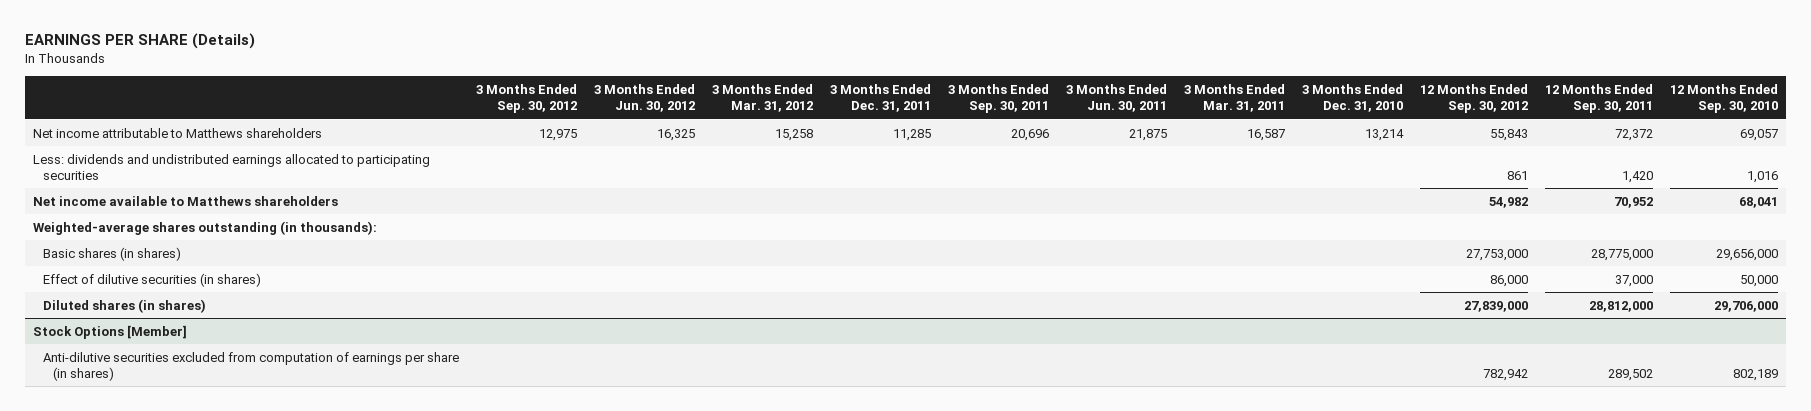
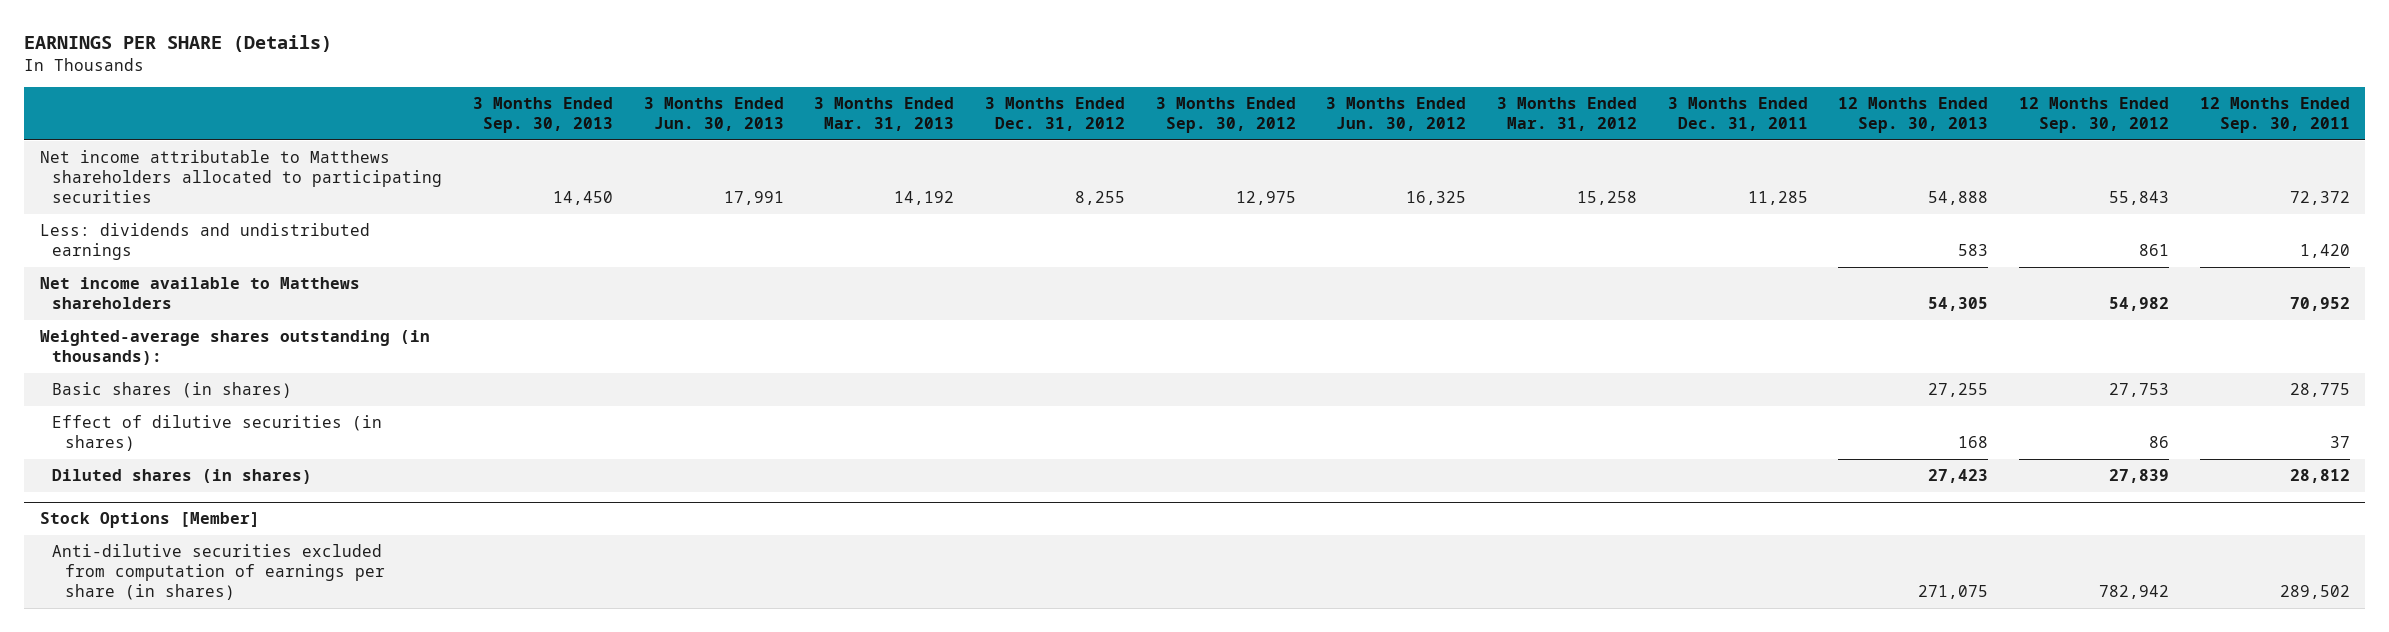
[947,84,1049,114] 3 Months Ended Sep. 30, 2011 -> none
[1065,84,1167,113] 3 Months Ended Jun. 30, 2011 -> none
[1183,84,1285,113] 3 Months Ended Mar. 31, 2011 -> none
[1301,84,1403,113] 3 Months Ended Dec. 31, 2010 -> none
[1669,84,1778,114] 12 Months Ended Sep. 30, 2010 -> none
none -> [473,97,614,134] 3 Months Ended Sep. 30, 2013
none -> [643,97,784,132] 3 Months Ended Jun. 30, 2013
none -> [814,97,955,132] 3 Months Ended Mar. 31, 2013
none -> [985,97,1126,132] 3 Months Ended Dec. 31, 2012
none -> [1838,97,1989,134] 12 Months Ended Sep. 30, 2013
[33,127,323,138] Net income attributable to Matthews shareholders -> [39,150,443,204] Net income attributable to Matthews shareholders allocated to participating securities
[33,153,431,181] Less: dividends and undistributed earnings allocated to participating securities -> [39,223,370,261] Less: dividends and undistributed earnings
[1465,248,1528,261] 27,753,000 -> [2109,383,2170,398] 27,753
[1590,248,1653,261] 28,775,000 -> [2289,383,2350,398] 28,775
[1489,274,1528,287] 86,000 -> [2149,436,2170,449] 86
[1614,274,1653,287] 37,000 -> [2329,436,2350,449] 37
[1463,300,1528,312] 27,839,000 -> [2109,469,2170,484] 27,839
[1588,300,1653,312] 28,812,000 -> [2289,469,2350,484] 28,812

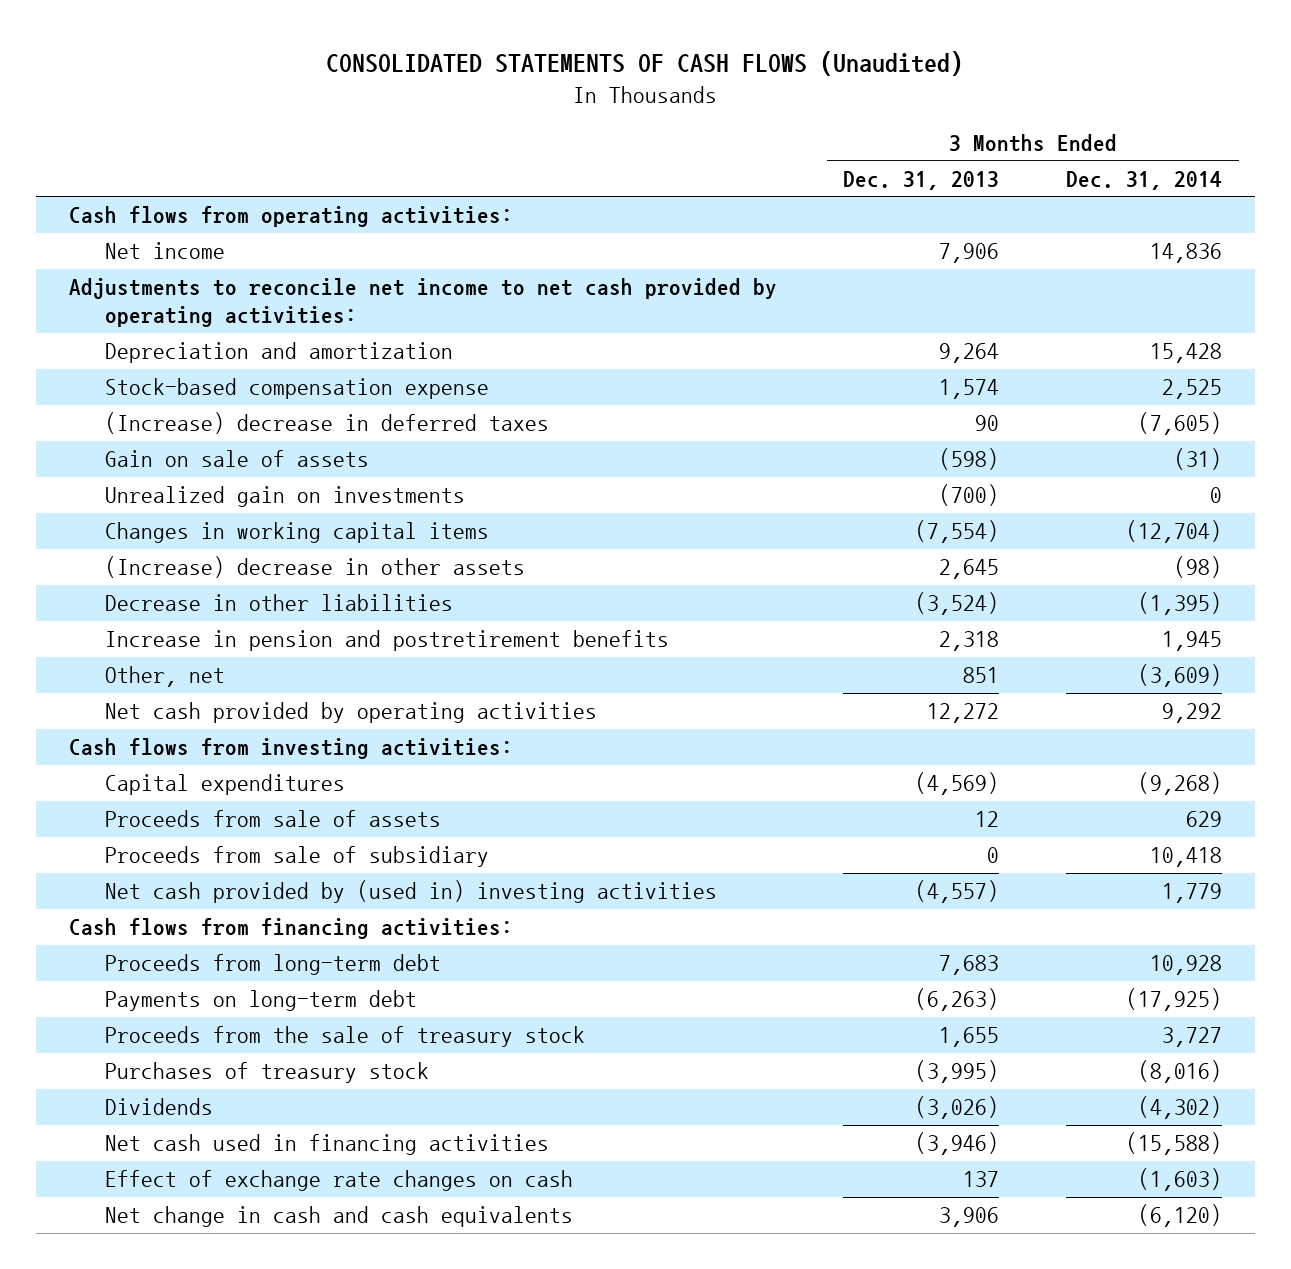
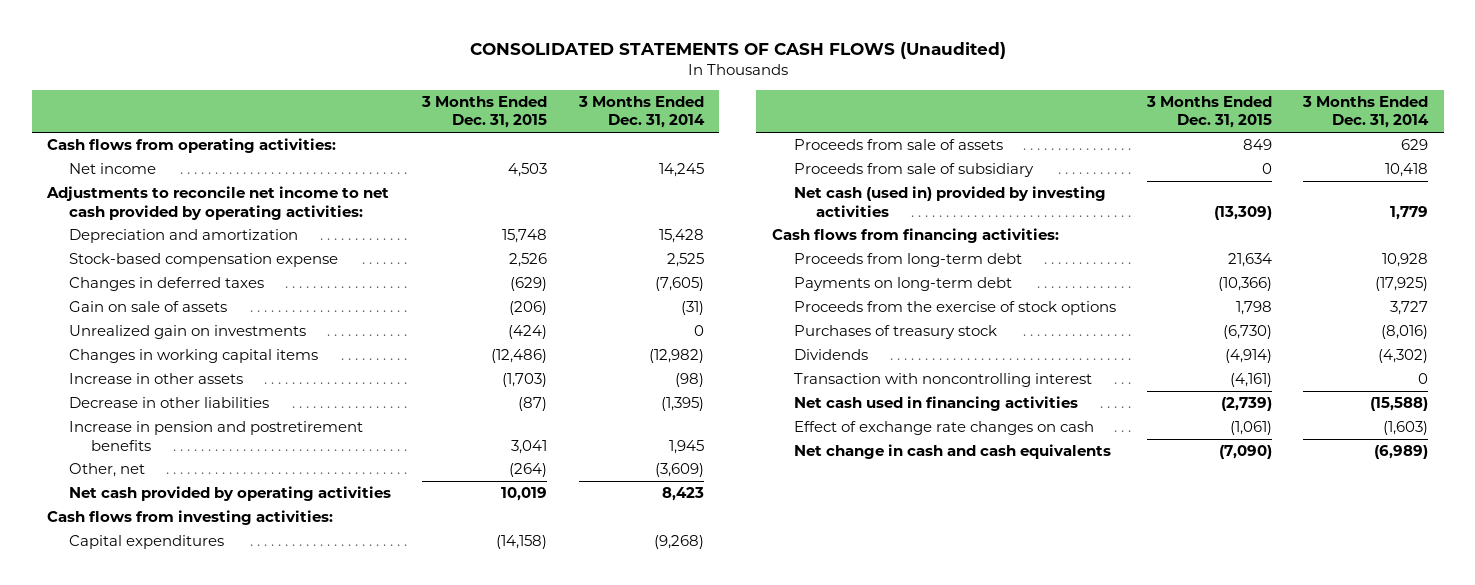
[843,170,1000,190] Dec. 31, 2013 -> none
none -> [421,95,548,129] 3 Months Ended Dec. 31, 2015
[1149,243,1222,264] 14,836 -> [658,163,704,178] 14,245
[105,412,550,435] (Increase) decrease in deferred taxes -> [69,277,265,292] Changes in deferred taxes
[1125,520,1222,544] (12,704) -> [648,349,704,364] (12,982)
[105,556,526,579] (Increase) decrease in other assets -> [69,373,244,385] Increase in other assets
[1161,703,1222,724] 9,292 -> [661,487,704,502] 8,423
[105,880,718,904] Net cash provided by (used in) investing activities -> [793,186,1106,217] Net cash (used in) provided by investing activities
[105,1026,586,1048] Proceeds from the sale of treasury stock -> [793,301,1116,316] Proceeds from the exercise of stock options
none -> [793,373,1092,388] Transaction with noncontrolling interest
[1137,1204,1222,1228] (6,120) -> [1373,445,1428,460] (6,989)

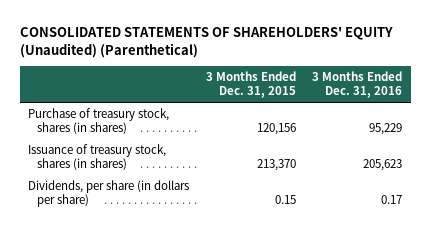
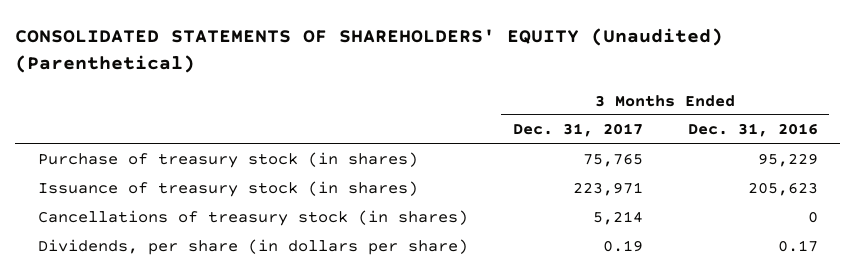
[205,71,296,99] 3 Months Ended Dec. 31, 2015 -> none
none -> [512,123,643,138] Dec. 31, 2017
[28,108,170,135] Purchase of treasury stock, shares (in shares) -> [37,152,418,169] Purchase of treasury stock (in shares)
[28,144,167,171] Issuance of treasury stock, shares (in shares) -> [37,181,418,198] Issuance of treasury stock (in shares)
none -> [37,210,468,227] Cancellations of treasury stock (in shares)

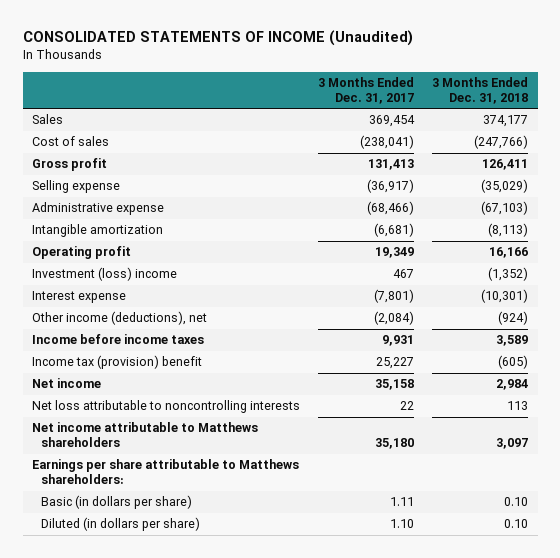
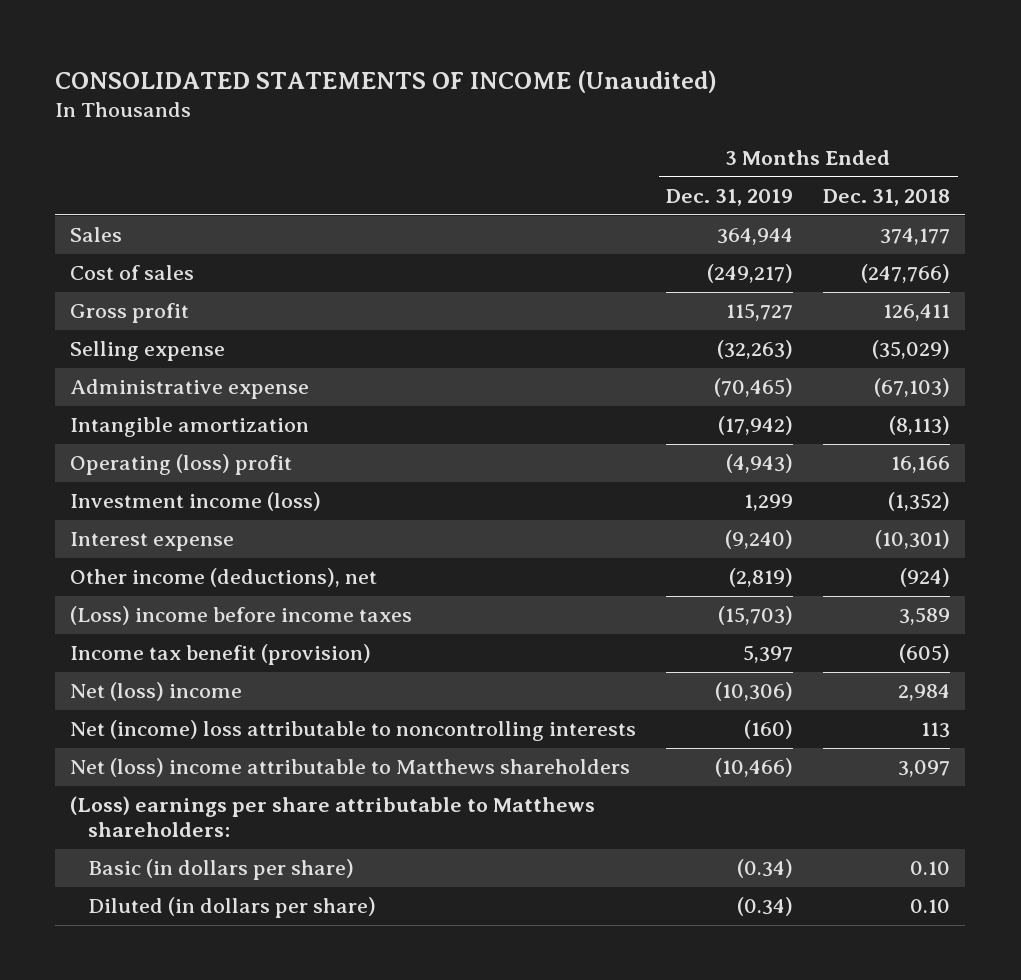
[318,77,415,104] 3 Months Ended Dec. 31, 2017 -> none
none -> [666,189,794,207] Dec. 31, 2019
[31,246,131,260] Operating profit -> [70,454,293,476] Operating (loss) profit
[31,267,177,282] Investment (loss) income -> [70,492,322,512] Investment income (loss)
[31,334,204,345] Income before income taxes -> [70,606,413,626] (Loss) income before income taxes
[31,355,202,370] Income tax (provision) benefit -> [70,644,372,666] Income tax benefit (provision)
[31,378,101,389] Net income -> [70,682,243,702] Net (loss) income
[31,400,300,414] Net loss attributable to noncontrolling interests -> [70,720,637,742] Net (income) loss attributable to noncontrolling interests
[31,422,258,448] Net income attributable to Matthews shareholders -> [70,758,631,778] Net (loss) income attributable to Matthews shareholders
[31,459,299,485] Earnings per share attributable to Matthews shareholders: -> [70,796,596,838] (Loss) earnings per share attributable to Matthews shareholders:

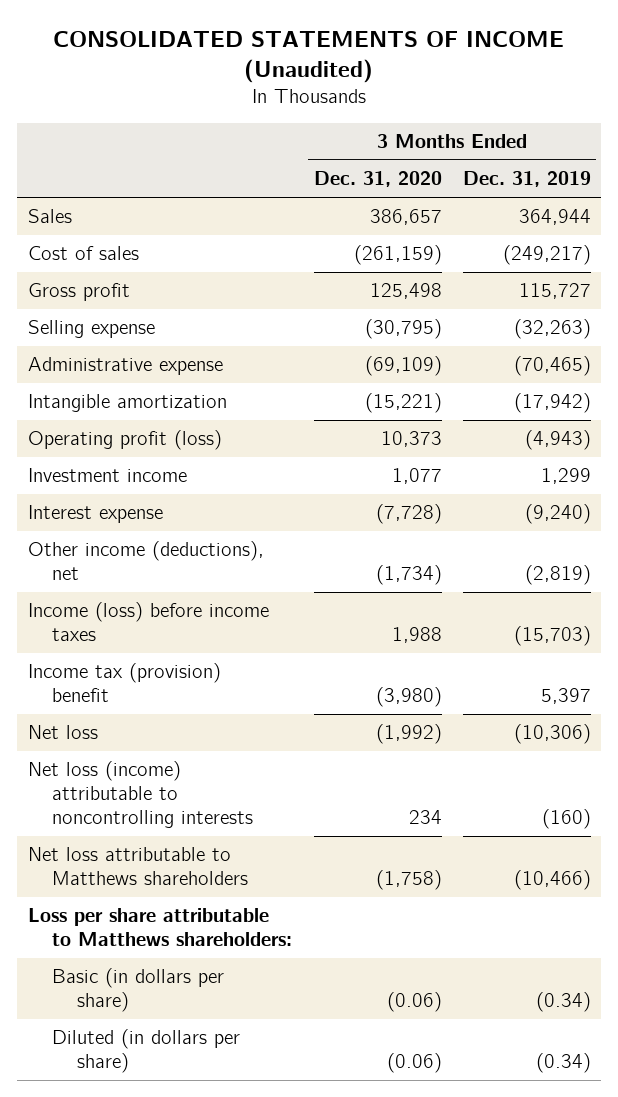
[823,189,951,207] Dec. 31, 2018 -> none
none -> [313,171,442,188] Dec. 31, 2020
[70,454,293,476] Operating (loss) profit -> [27,430,222,451] Operating profit (loss)
[70,492,322,512] Investment income (loss) -> [27,468,187,483] Investment income
[70,606,413,626] (Loss) income before income taxes -> [27,602,269,642] Income (loss) before income taxes
[70,644,372,666] Income tax benefit (provision) -> [27,663,221,703] Income tax (provision) benefit
[70,682,243,702] Net (loss) income -> [27,725,98,740] Net loss
[70,720,637,742] Net (income) loss attributable to noncontrolling interests -> [27,761,254,828] Net loss (income) attributable to noncontrolling interests
[70,758,631,778] Net (loss) income attributable to Matthews shareholders -> [27,847,249,886] Net loss attributable to Matthews shareholders
[70,796,596,838] (Loss) earnings per share attributable to Matthews shareholders: -> [27,908,293,947] Loss per share attributable to Matthews shareholders:

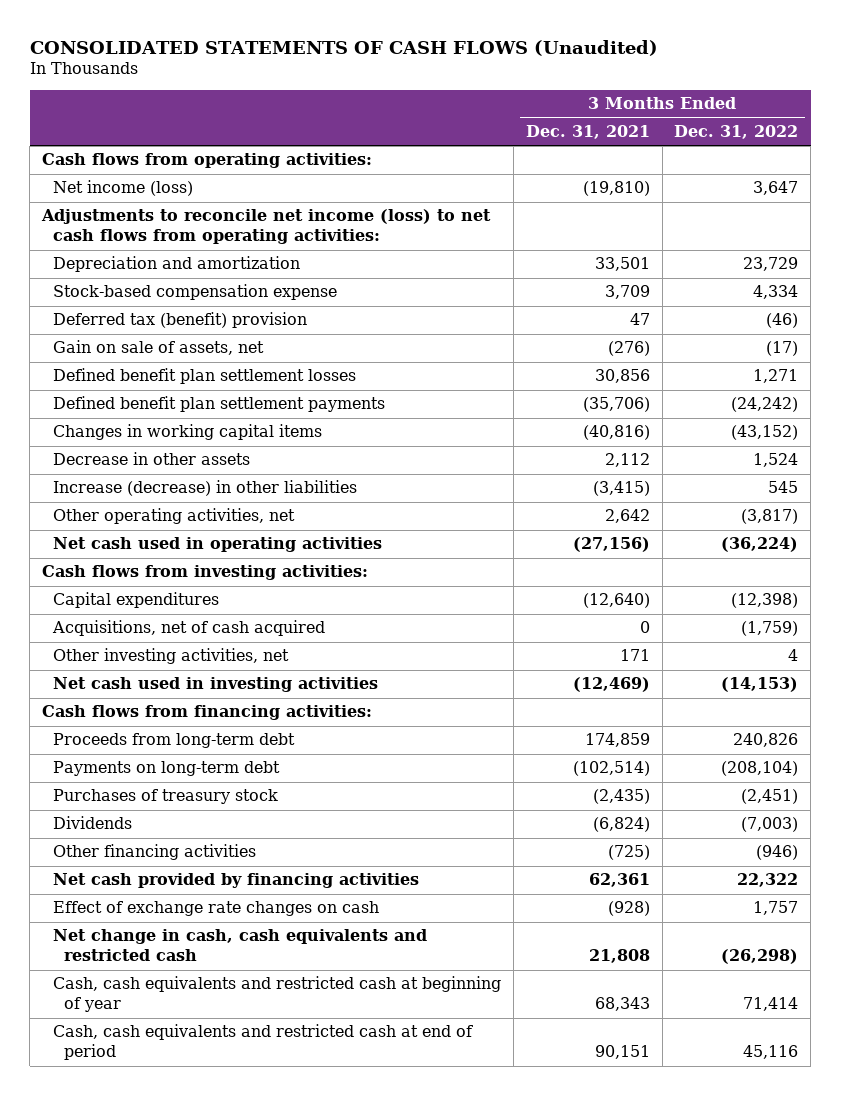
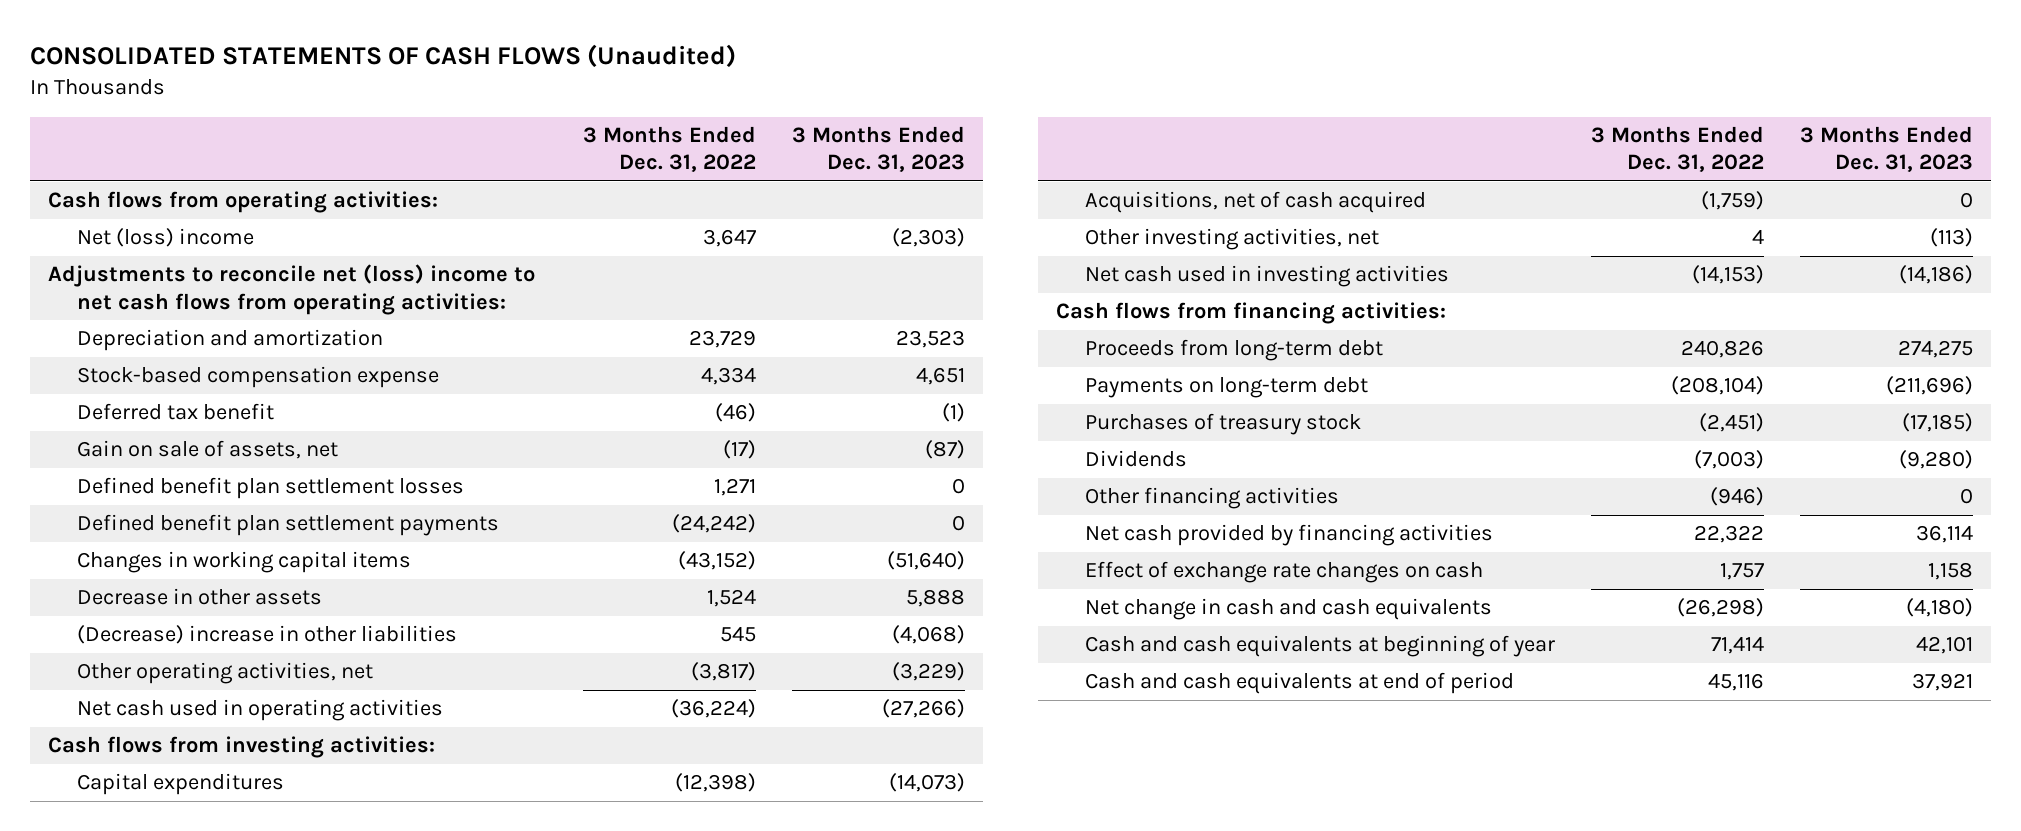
[525,125,650,140] Dec. 31, 2021 -> none
none -> [791,125,965,173] 3 Months Ended Dec. 31, 2023
[53,180,194,197] Net income (loss) -> [76,228,254,248] Net (loss) income
[41,209,492,245] Adjustments to reconcile net income (loss) to net cash flows from operating activities: -> [47,264,535,315] Adjustments to reconcile net (loss) income to net cash flows from operating activities:
[53,312,308,329] Deferred tax (benefit) provision -> [76,403,274,421] Deferred tax benefit
[53,480,358,497] Increase (decrease) in other liabilities -> [76,625,457,645] (Decrease) increase in other liabilities
[53,929,428,962] Net change in cash, cash equivalents and restricted cash -> [1084,598,1492,621] Net change in cash and cash equivalents
[53,976,502,1013] Cash, cash equivalents and restricted cash at beginning of year -> [1084,635,1555,658] Cash and cash equivalents at beginning of year
[53,1024,474,1061] Cash, cash equivalents and restricted cash at end of period -> [1084,672,1514,695] Cash and cash equivalents at end of period

